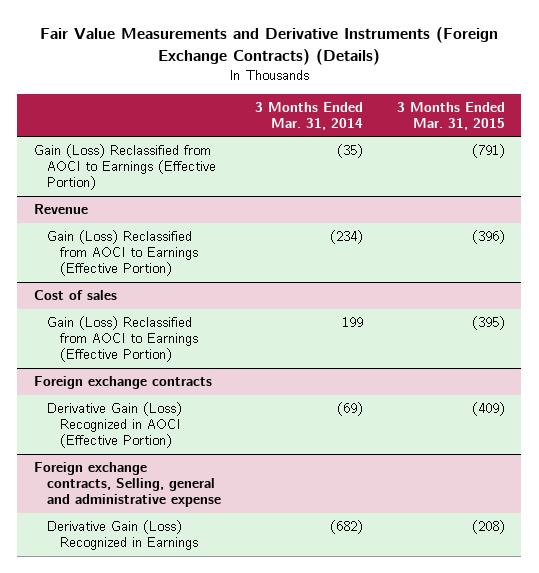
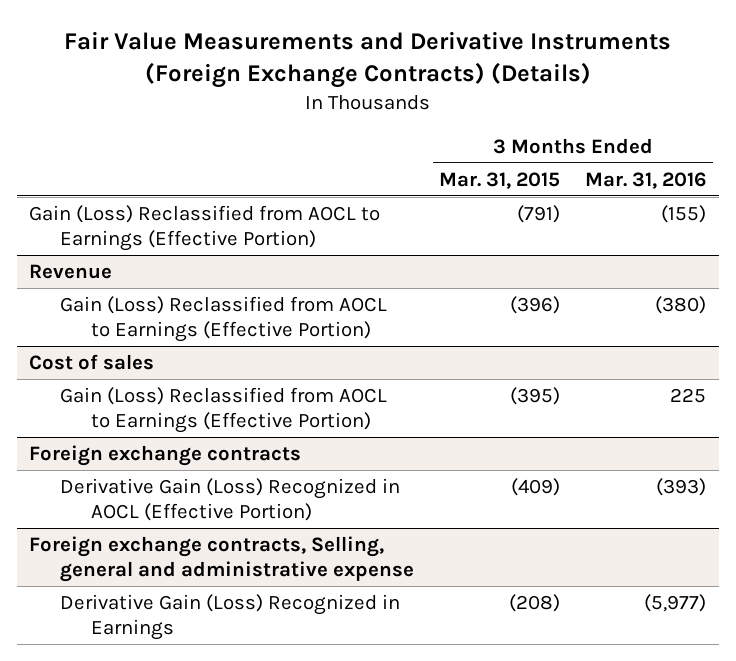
[254,101,363,130] 3 Months Ended Mar. 31, 2014 -> none
none -> [585,171,707,189] Mar. 31, 2016
[34,144,217,191] Gain (Loss) Reclassified from AOCI to Earnings (Effective Portion) -> [29,205,381,251] Gain (Loss) Reclassified from AOCL to Earnings (Effective Portion)
[47,230,199,277] Gain (Loss) Reclassified from AOCI to Earnings (Effective Portion) -> [60,296,388,342] Gain (Loss) Reclassified from AOCL to Earnings (Effective Portion)
[47,316,199,363] Gain (Loss) Reclassified from AOCI to Earnings (Effective Portion) -> [60,387,388,433] Gain (Loss) Reclassified from AOCL to Earnings (Effective Portion)
[47,402,183,449] Derivative Gain (Loss) Recognized in AOCI (Effective Portion) -> [60,478,401,521] Derivative Gain (Loss) Recognized in AOCL (Effective Portion)

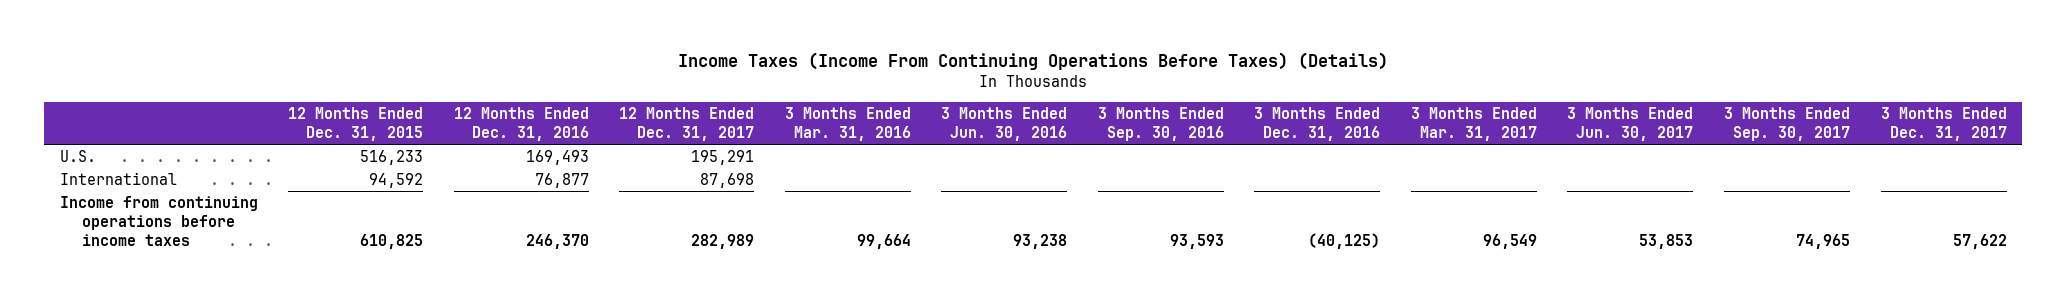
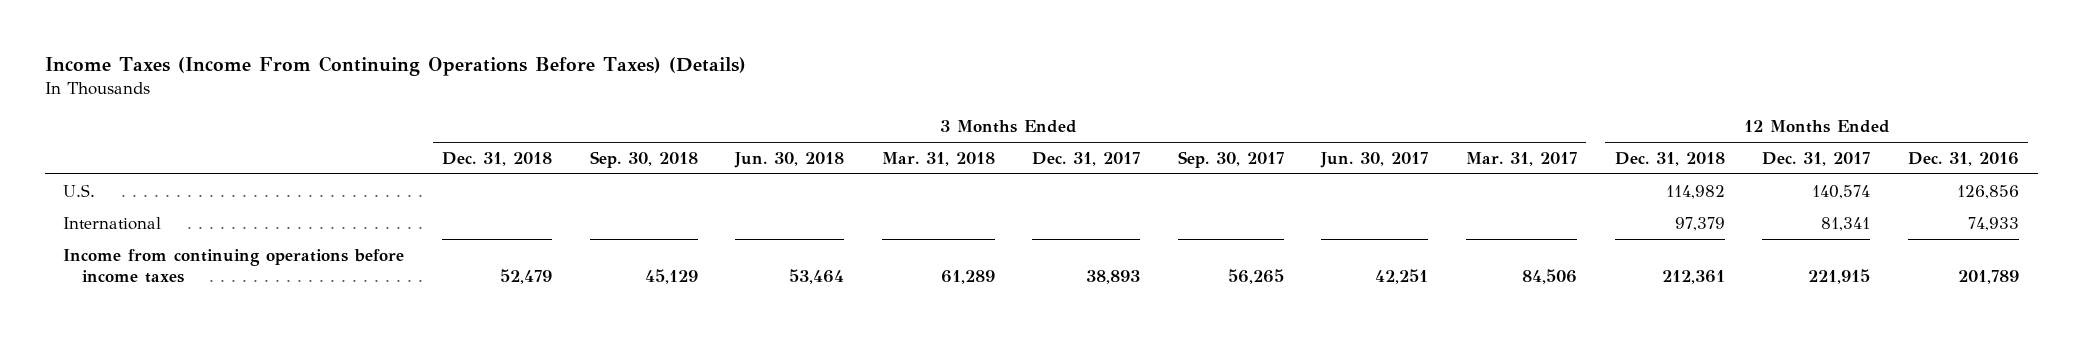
[288,107,424,142] 12 Months Ended Dec. 31, 2015 -> none
[784,107,911,142] 3 Months Ended Mar. 31, 2016 -> none
[941,107,1068,142] 3 Months Ended Jun. 30, 2016 -> none
[1097,107,1224,142] 3 Months Ended Sep. 30, 2016 -> none
[1254,107,1381,142] 3 Months Ended Dec. 31, 2016 -> none
none -> [441,151,552,166] Dec. 31, 2018
none -> [589,150,698,168] Sep. 30, 2018
none -> [734,151,845,168] Jun. 30, 2018
none -> [881,151,995,166] Mar. 31, 2018
none -> [1614,151,1725,166] Dec. 31, 2018
[525,149,589,165] 169,493 -> [1956,184,2019,199] 126,856
[691,149,755,165] 195,291 -> [1812,184,1871,199] 140,574
[534,172,589,188] 76,877 -> [1967,216,2019,231] 74,933
[700,172,755,188] 87,698 -> [1821,216,1871,231] 81,341
[525,233,589,249] 246,370 -> [1957,270,2019,285] 201,789
[691,233,755,249] 282,989 -> [1808,269,1871,285] 221,915
[1482,233,1537,249] 96,549 -> [1521,269,1577,285] 84,506
[1639,233,1694,249] 53,853 -> [1375,269,1429,285] 42,251
[1795,233,1850,249] 74,965 -> [1227,269,1284,285] 56,265
[1952,233,2007,249] 57,622 -> [1086,270,1141,285] 38,893

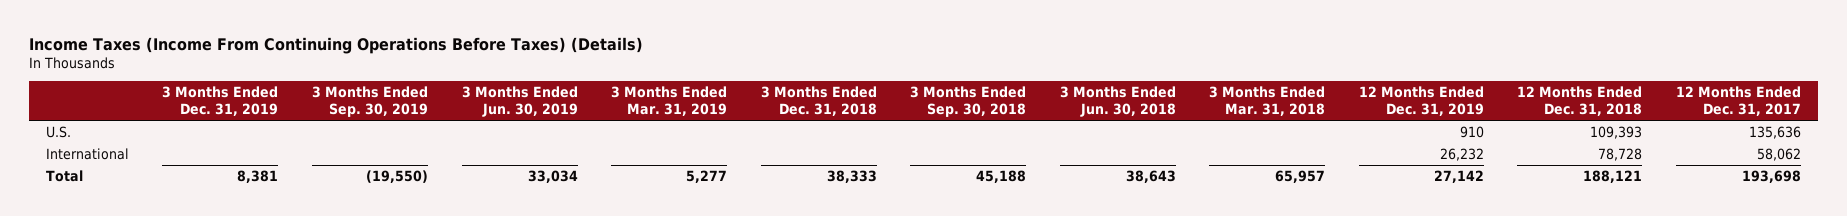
[1032,151,1141,166] Dec. 31, 2017 -> none
[1177,150,1284,168] Sep. 30, 2017 -> none
[1320,151,1429,168] Jun. 30, 2017 -> none
[1465,151,1577,166] Mar. 31, 2017 -> none
[1907,151,2019,166] Dec. 31, 2016 -> none
none -> [162,85,279,116] 3 Months Ended Dec. 31, 2019
none -> [311,85,428,117] 3 Months Ended Sep. 30, 2019
none -> [461,85,578,117] 3 Months Ended Jun. 30, 2019
none -> [611,85,728,116] 3 Months Ended Mar. 31, 2019
none -> [1358,85,1484,116] 12 Months Ended Dec. 31, 2019
[63,248,405,284] Income from continuing operations before income taxes -> none
[1665,184,1725,199] 114,982 -> [1590,125,1643,139] 109,393
[1812,184,1871,199] 140,574 -> [1749,125,1802,139] 135,636
[1674,216,1725,231] 97,379 -> [1598,147,1643,161] 78,728
[1821,216,1871,231] 81,341 -> [1757,147,1802,161] 58,062
none -> [45,169,83,182] Total

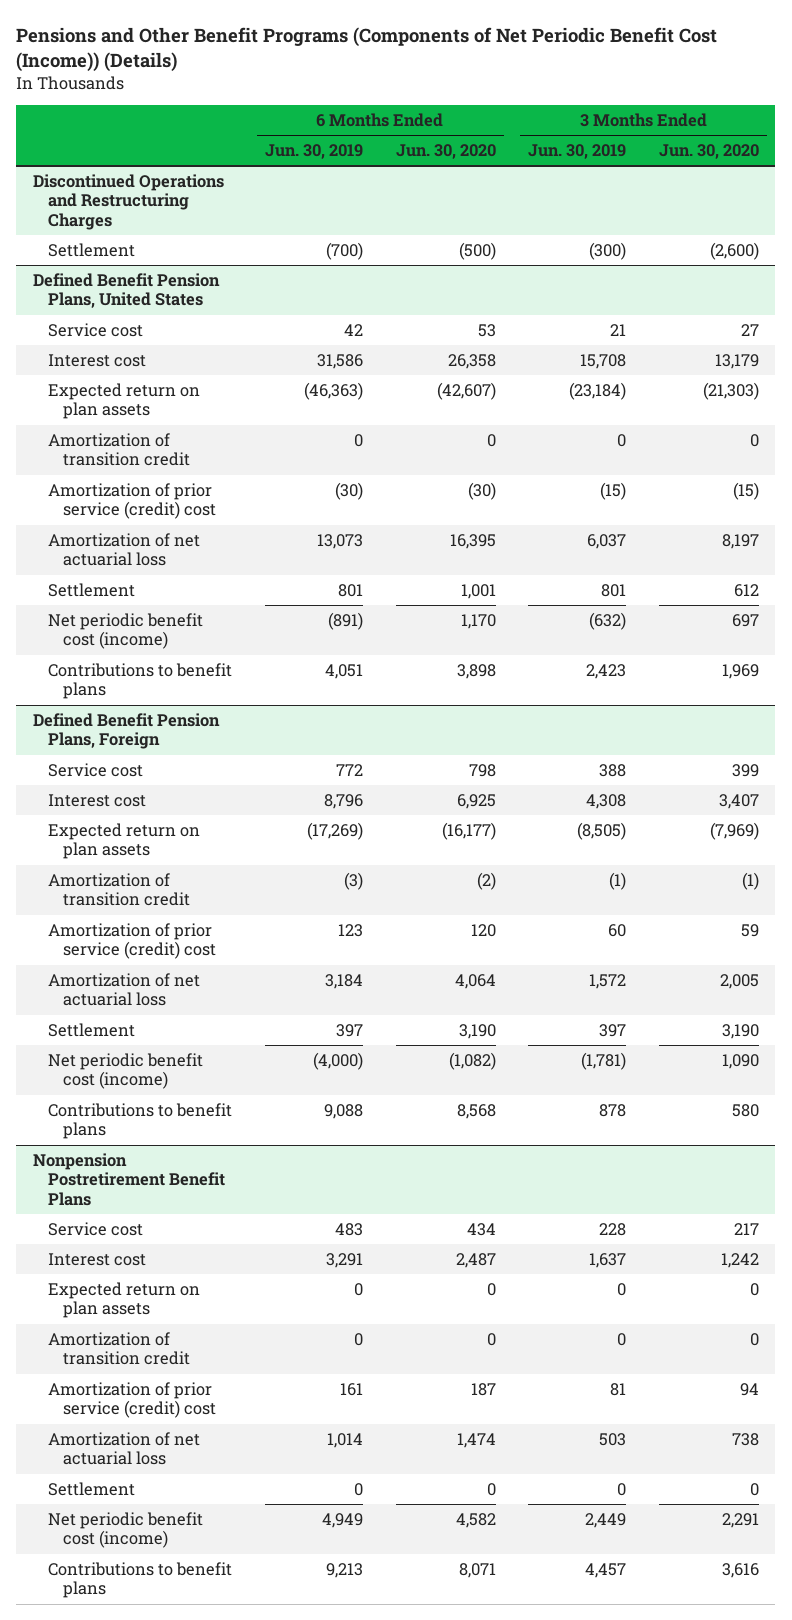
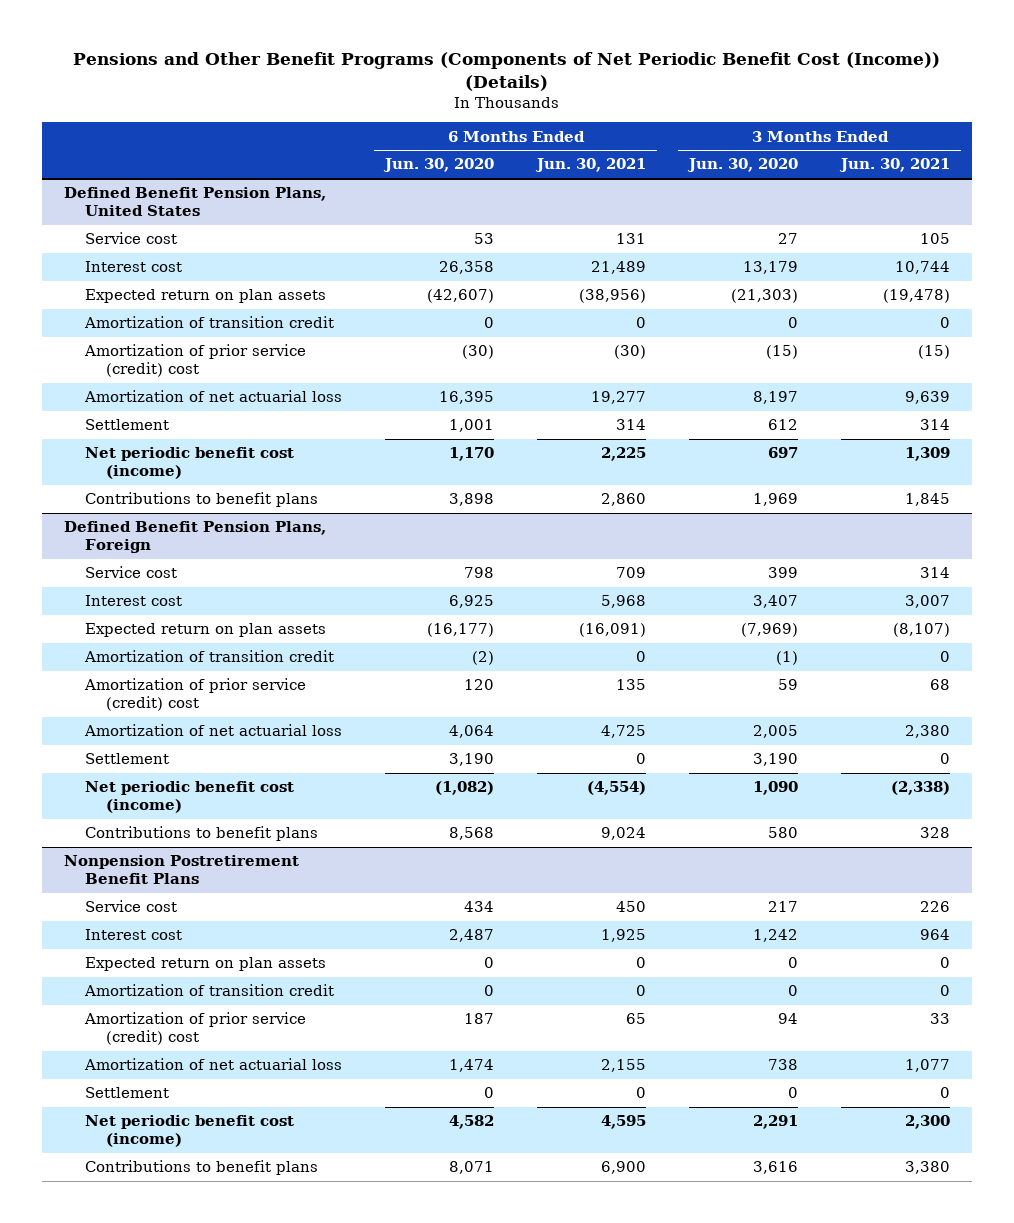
[264,143,363,159] Jun. 30, 2019 -> none
[528,143,627,159] Jun. 30, 2019 -> none
none -> [535,158,647,173] Jun. 30, 2021
none -> [839,158,951,173] Jun. 30, 2021
[32,173,224,231] Discontinued Operations and Restructuring Charges -> none
[47,242,135,257] Settlement -> none

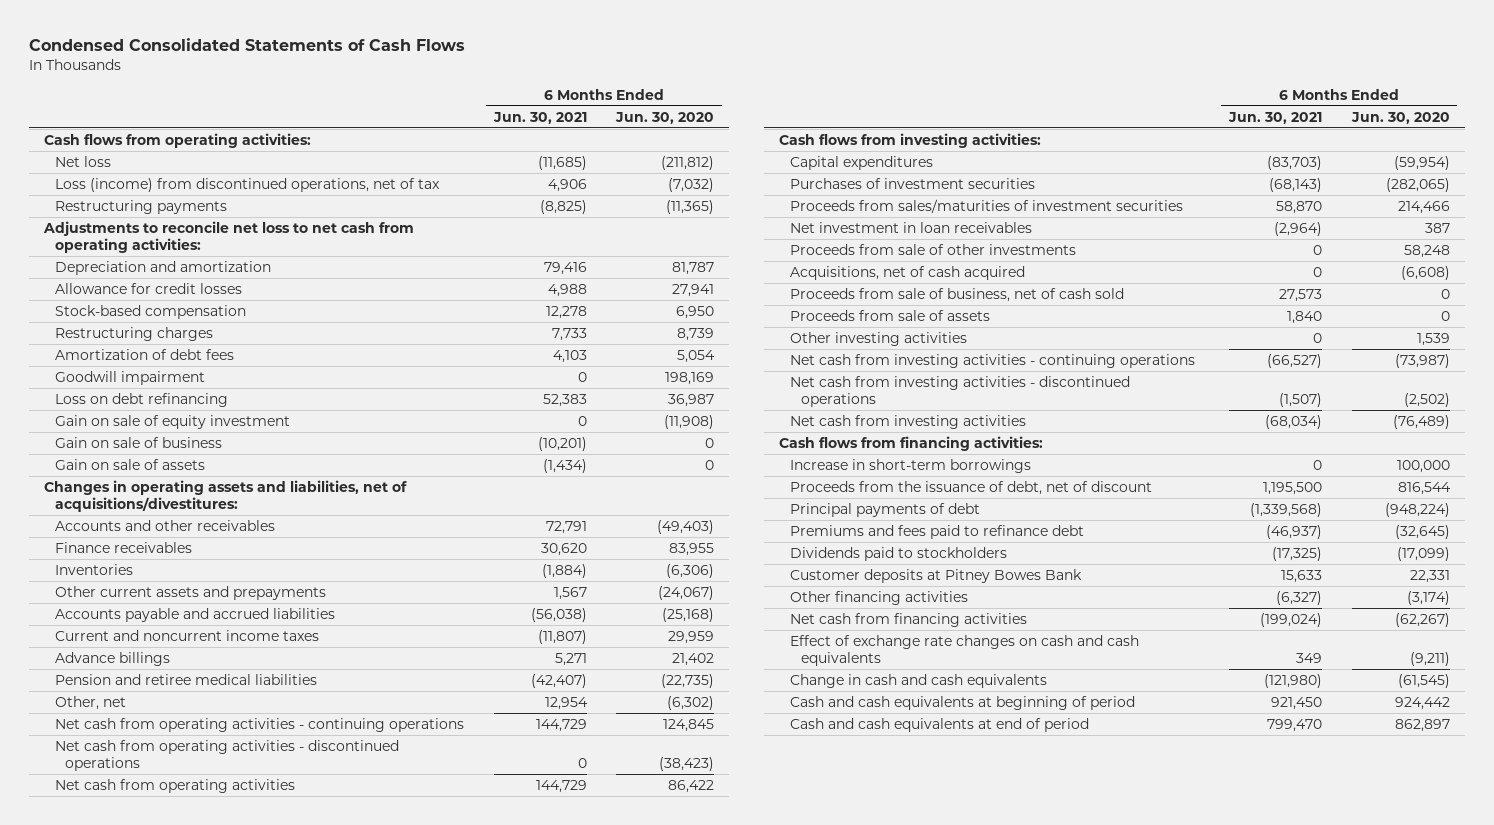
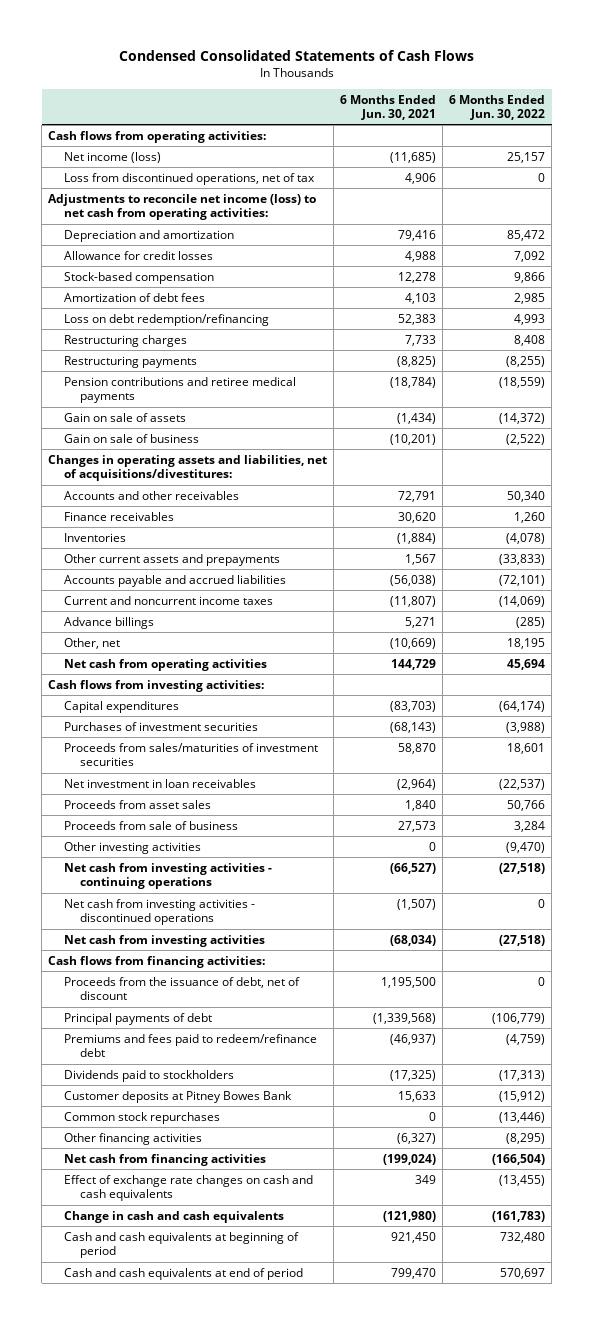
[615,111,715,124] Jun. 30, 2020 -> none
none -> [449,94,546,121] 6 Months Ended Jun. 30, 2022
[54,155,111,167] Net loss -> [64,151,162,163] Net income (loss)
[54,177,440,192] Loss (income) from discontinued operations, net of tax -> [64,172,316,185] Loss from discontinued operations, net of tax
[42,220,414,253] Adjustments to reconcile net loss to net cash from operating activities: -> [48,193,317,221] Adjustments to reconcile net income (loss) to net cash from operating activities:
[54,370,205,385] Goodwill impairment -> none
[54,414,290,429] Gain on sale of equity investment -> none
[54,392,228,407] Loss on debt refinancing -> [64,313,270,326] Loss on debt redemption/refinancing
[54,326,213,341] Restructuring charges -> [64,334,188,347] Restructuring charges
[54,199,227,214] Restructuring payments -> [64,355,198,368] Restructuring payments
none -> [64,376,297,404] Pension contributions and retiree medical payments
[54,436,222,448] Gain on sale of business -> [64,433,200,443] Gain on sale of business
[54,673,317,685] Pension and retiree medical liabilities -> none
[54,717,464,732] Net cash from operating activities - continuing operations -> none
[54,739,399,771] Net cash from operating activities - discontinued operations -> none
[544,696,588,710] 12,954 -> [390,637,437,649] (10,669)
[789,265,1025,280] Acquisitions, net of cash acquired -> none
[789,309,990,321] Proceeds from sale of assets -> none
[789,243,1076,255] Proceeds from sale of other investments -> [64,799,212,809] Proceeds from asset sales
[1312,244,1322,255] 0 -> [405,799,437,811] 1,840
[789,287,1124,302] Proceeds from sale of business, net of cash sold -> [64,820,239,830] Proceeds from sale of business
[789,458,1031,473] Increase in short-term borrowings -> none
[789,524,1084,539] Premiums and fees paid to refinance debt -> [64,1033,318,1058] Premiums and fees paid to redeem/refinance debt
none -> [64,1111,221,1124] Common stock repurchases

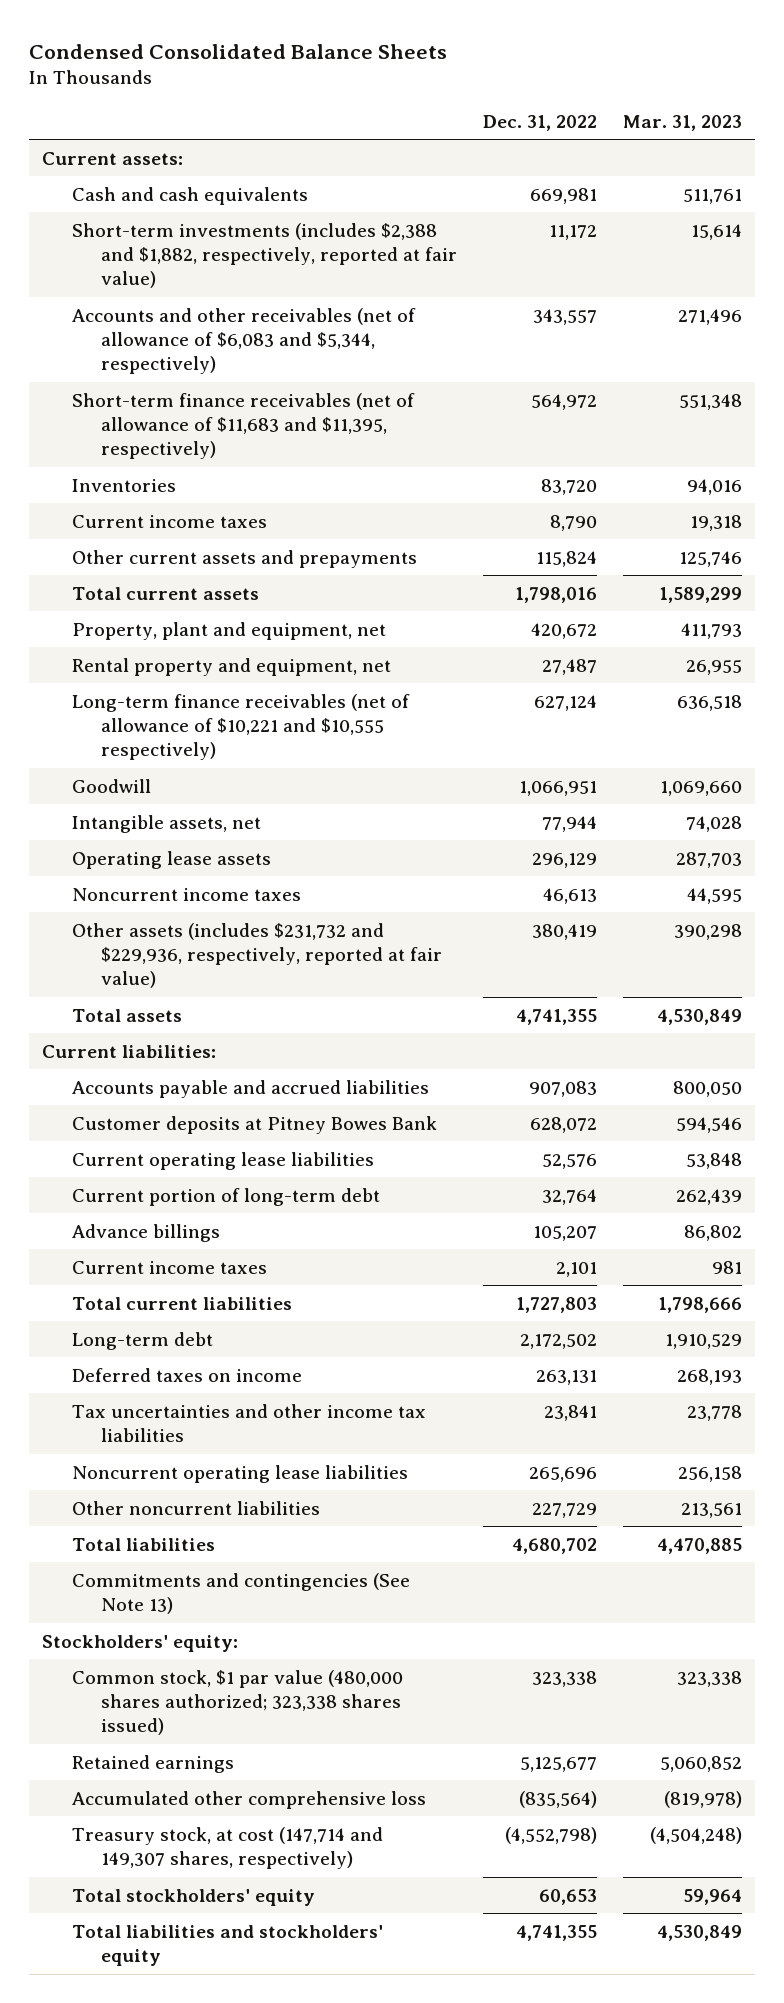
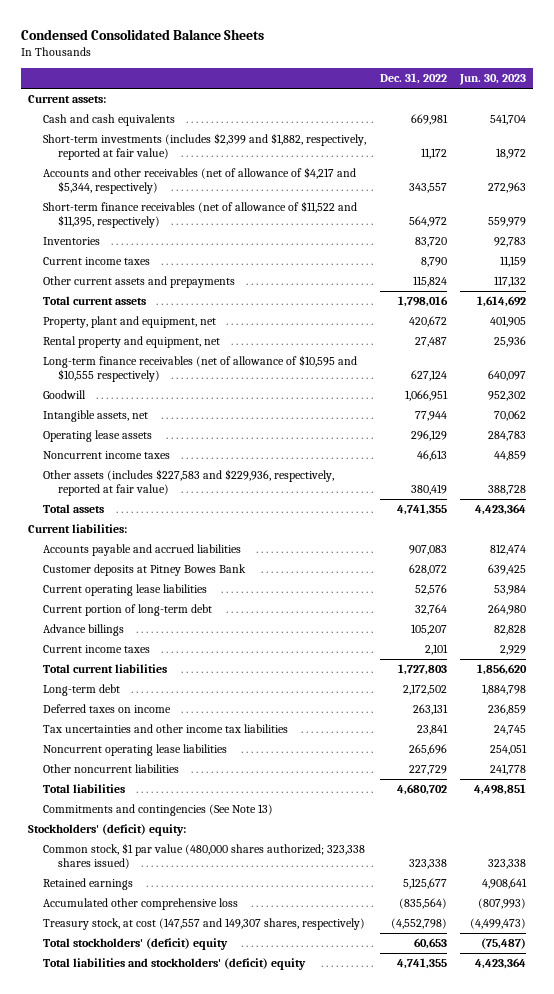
[622,114,742,131] Mar. 31, 2023 -> none
none -> [459,74,527,86] Jun. 30, 2023
[71,222,457,289] Short-term investments (includes $2,388 and $1,882, respectively, reported at fair value) -> [42,133,366,161] Short-term investments (includes $2,399 and $1,882, respectively, reported at fair value)
[71,307,416,375] Accounts and other receivables (net of allowance of $6,083 and $5,344, respectively) -> [42,167,356,195] Accounts and other receivables (net of allowance of $4,217 and $5,344, respectively)
[71,392,415,460] Short-term finance receivables (net of allowance of $11,683 and $11,395, respectively) -> [42,201,357,229] Short-term finance receivables (net of allowance of $11,522 and $11,395, respectively)
[71,693,410,761] Long-term finance receivables (net of allowance of $10,221 and $10,555 respectively) -> [42,355,357,383] Long-term finance receivables (net of allowance of $10,595 and $10,555 respectively)
[71,922,442,989] Other assets (includes $231,732 and $229,936, respectively, reported at fair value) -> [42,469,334,497] Other assets (includes $227,583 and $229,936, respectively, reported at fair value)
[42,1634,239,1652] Stockholders' equity: -> [27,824,186,837] Stockholders' (deficit) equity:
[71,1826,383,1869] Treasury stock, at cost (147,714 and 149,307 shares, respectively) -> [42,918,365,931] Treasury stock, at cost (147,557 and 149,307 shares, respectively)
[71,1888,315,1906] Total stockholders' equity -> [42,938,228,951] Total stockholders' (deficit) equity
[71,1924,383,1966] Total liabilities and stockholders' equity -> [42,958,306,971] Total liabilities and stockholders' (deficit) equity

